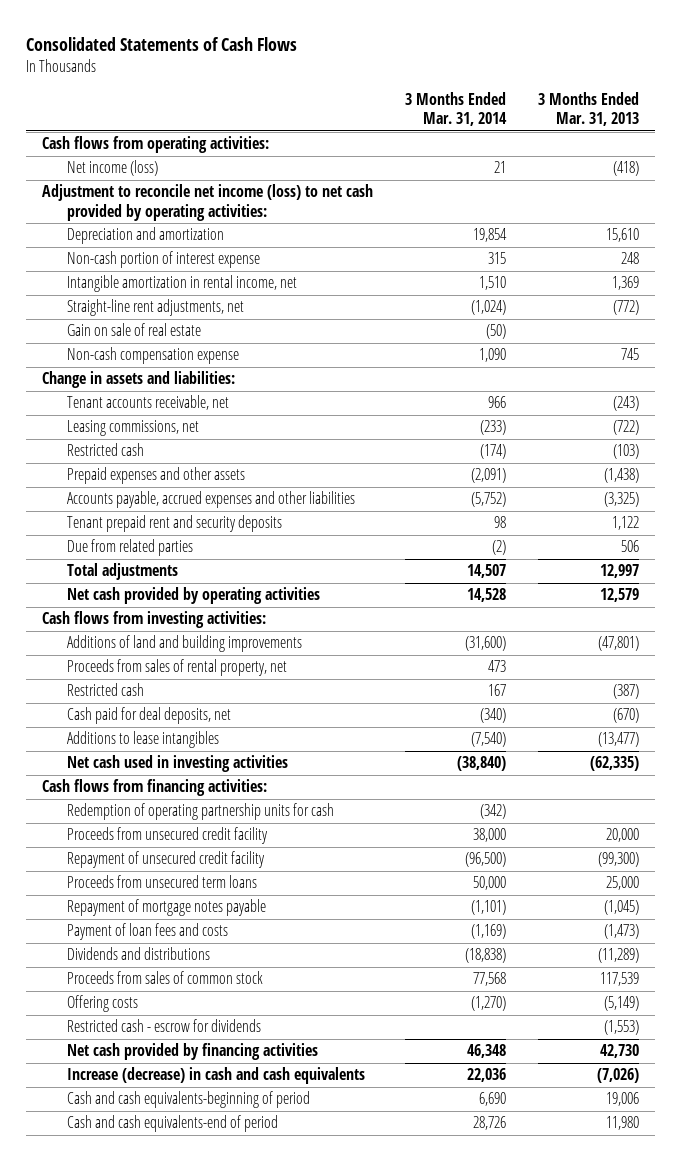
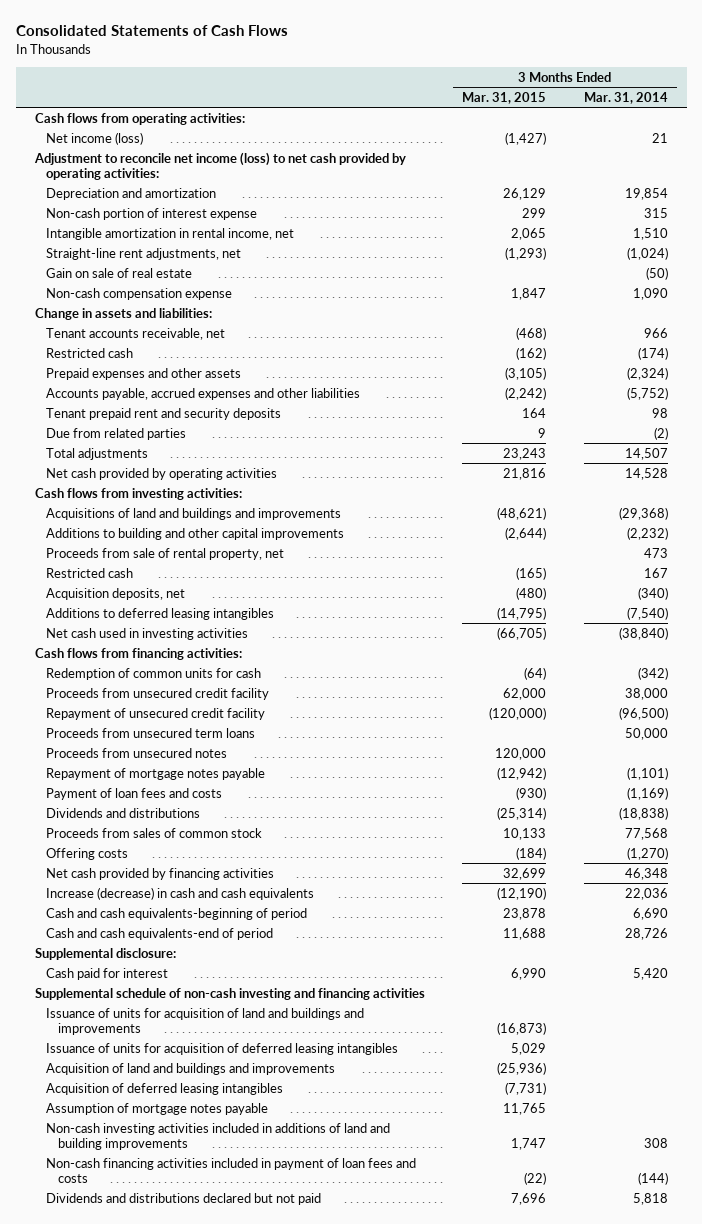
[538,92,640,127] 3 Months Ended Mar. 31, 2013 -> none
none -> [462,92,547,105] Mar. 31, 2015
[67,420,200,437] Leasing commissions, net -> none
[471,468,507,484] (2,091) -> [626,366,668,380] (2,324)
none -> [46,507,342,520] Acquisitions of land and buildings and improvements
[67,635,303,653] Additions of land and building improvements -> [46,527,345,540] Additions to building and other capital improvements
[465,636,507,652] (31,600) -> [626,526,668,540] (2,232)
[67,659,288,677] Proceeds from sales of rental property, net -> [46,547,285,560] Proceeds from sale of rental property, net
[67,707,232,725] Cash paid for deal deposits, net -> [46,587,186,600] Acquisition deposits, net
[67,731,220,749] Additions to lease intangibles -> [46,607,275,620] Additions to deferred leasing intangibles
[67,803,335,821] Redemption of operating partnership units for cash -> [46,667,262,680] Redemption of common units for cash
none -> [46,747,228,758] Proceeds from unsecured notes
[67,1019,262,1033] Restricted cash - escrow for dividends -> none
none -> [34,947,176,960] Supplemental disclosure:
none -> [46,967,169,980] Cash paid for interest
none -> [34,987,425,1000] Supplemental schedule of non-cash investing and financing activities
none -> [46,1007,365,1036] Issuance of units for acquisition of land and buildings and improvements
none -> [46,1042,399,1055] Issuance of units for acquisition of deferred leasing intangibles
none -> [46,1062,336,1075] Acquisition of land and buildings and improvements
none -> [46,1082,284,1095] Acquisition of deferred leasing intangibles
none -> [46,1102,269,1115] Assumption of mortgage notes payable
none -> [46,1122,391,1151] Non-cash investing activities included in additions of land and building improvements
none -> [46,1157,417,1184] Non-cash financing activities included in payment of loan fees and costs
none -> [46,1192,322,1205] Dividends and distributions declared but not paid

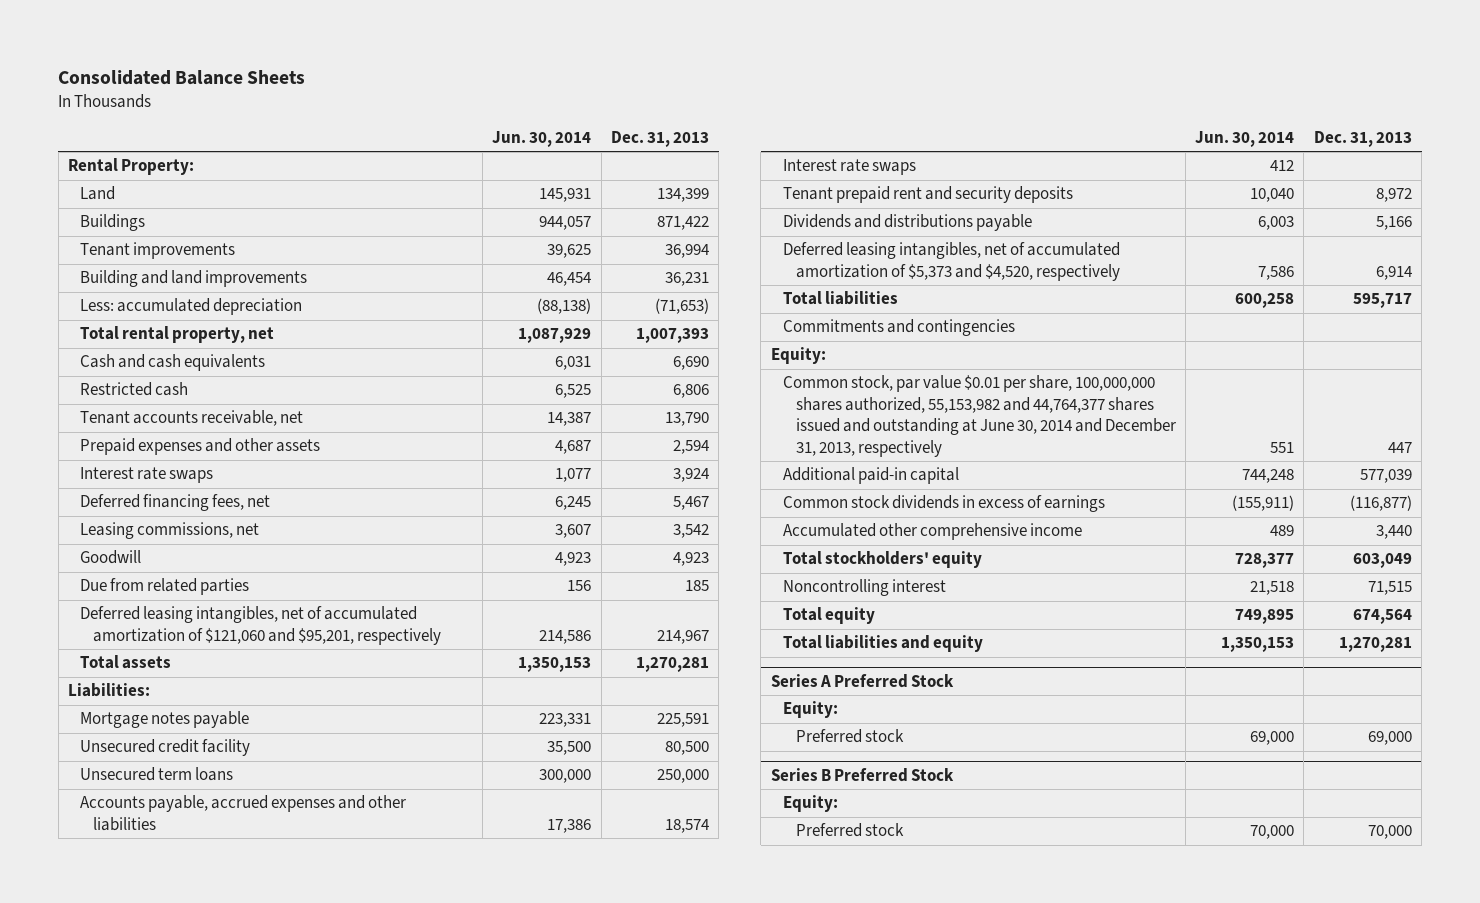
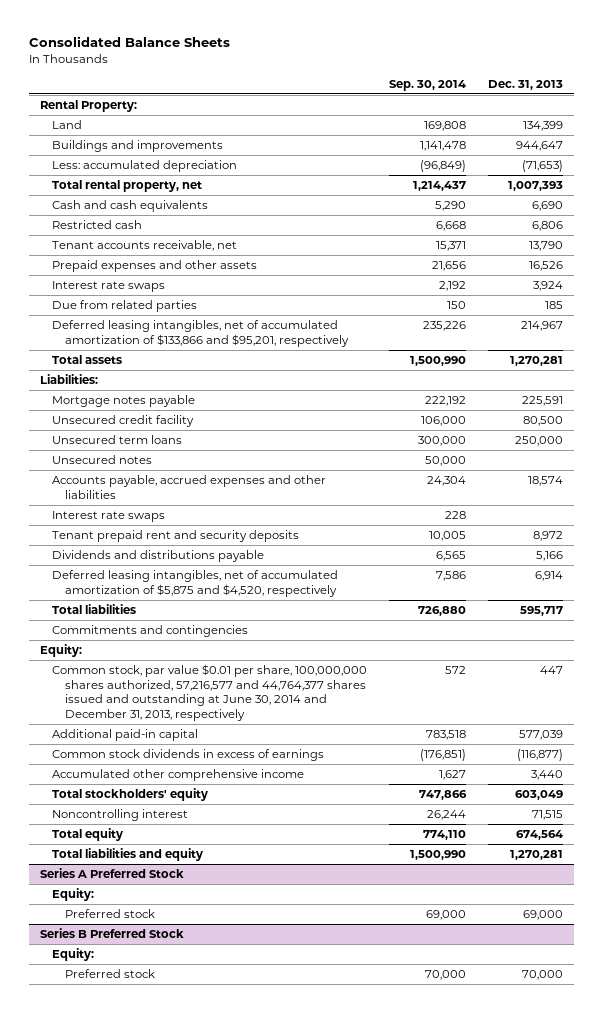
[492,131,592,148] Jun. 30, 2014 -> none
none -> [389,79,467,91] Sep. 30, 2014
[80,214,146,232] Buildings -> none
[80,242,236,260] Tenant improvements -> none
[80,270,308,288] Building and land improvements -> [52,139,224,152] Buildings and improvements
[664,272,709,287] 36,231 -> [516,140,564,151] 944,647
[672,440,709,455] 2,594 -> [529,260,564,271] 16,526
[80,494,271,512] Deferred financing fees, net -> none
[80,522,260,540] Leasing commissions, net -> none
[80,550,142,565] Goodwill -> none
[80,606,441,645] Deferred leasing intangibles, net of accumulated amortization of $121,060 and $95,201, respectively -> [52,319,349,347] Deferred leasing intangibles, net of accumulated amortization of $133,866 and $95,201, respectively
none -> [52,454,153,464] Unsecured notes
[783,242,1121,281] Deferred leasing intangibles, net of accumulated amortization of $5,373 and $4,520, respectively -> [52,569,339,597] Deferred leasing intangibles, net of accumulated amortization of $5,875 and $4,520, respectively
[783,375,1176,458] Common stock, par value $0.01 per share, 100,000,000 shares authorized, 55,153,982 and 44,764,377 shares issued and outstanding at June 30, 2014 and December 31, 2013, respectively -> [52,663,368,722] Common stock, par value $0.01 per share, 100,000,000 shares authorized, 57,216,577 and 44,764,377 shares issued and outstanding at June 30, 2014 and December 31, 2013, respectively

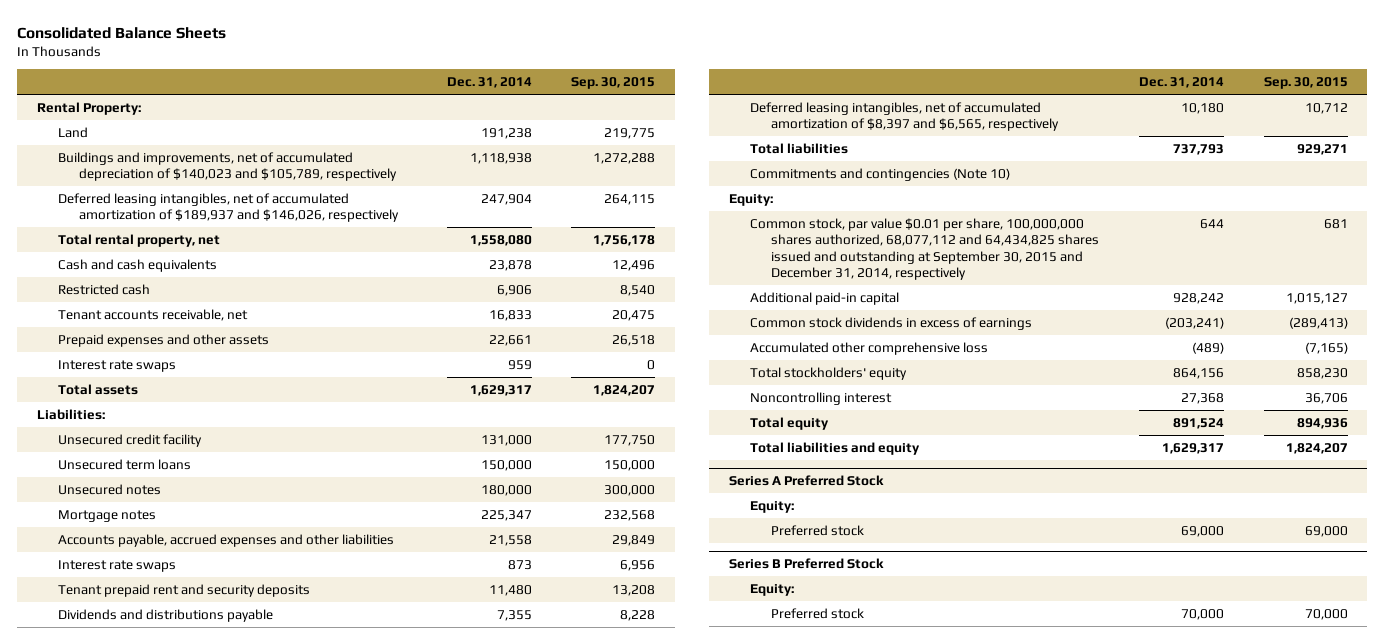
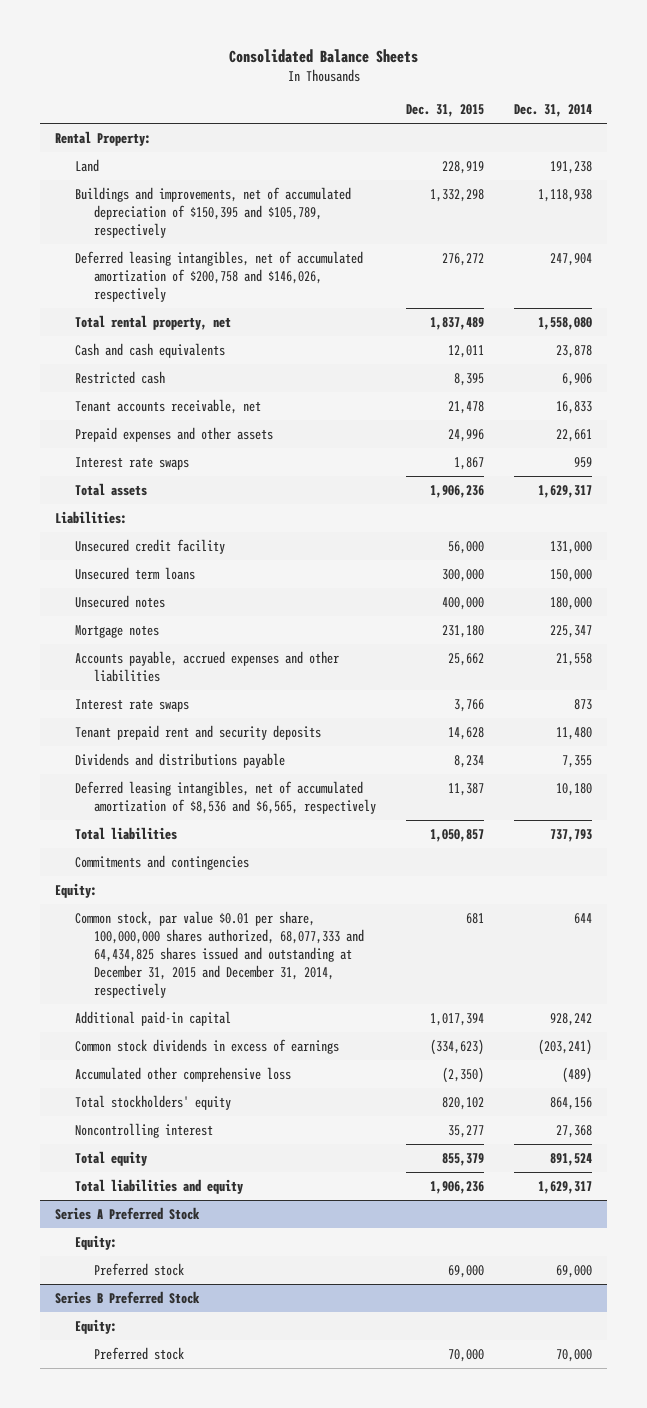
[571,76,656,89] Sep. 30, 2015 -> none
none -> [406,104,485,118] Dec. 31, 2015
[57,151,398,182] Buildings and improvements, net of accumulated depreciation of $140,023 and $105,789, respectively -> [74,186,351,239] Buildings and improvements, net of accumulated depreciation of $150,395 and $105,789, respectively
[57,192,400,223] Deferred leasing intangibles, net of accumulated amortization of $189,937 and $146,026, respectively -> [74,250,363,303] Deferred leasing intangibles, net of accumulated amortization of $200,758 and $146,026, respectively
[749,101,1060,132] Deferred leasing intangibles, net of accumulated amortization of $8,397 and $6,565, respectively -> [74,780,377,815] Deferred leasing intangibles, net of accumulated amortization of $8,536 and $6,565, respectively
[749,167,1010,181] Commitments and contingencies (Note 10) -> [74,854,249,870] Commitments and contingencies
[749,217,1100,280] Common stock, par value $0.01 per share, 100,000,000 shares authorized, 68,077,112 and 64,434,825 shares issued and outstanding at September 30, 2015 and December 31, 2014, respectively -> [74,910,365,999] Common stock, par value $0.01 per share, 100,000,000 shares authorized, 68,077,333 and 64,434,825 shares issued and outstanding at December 31, 2015 and December 31, 2014, respectively

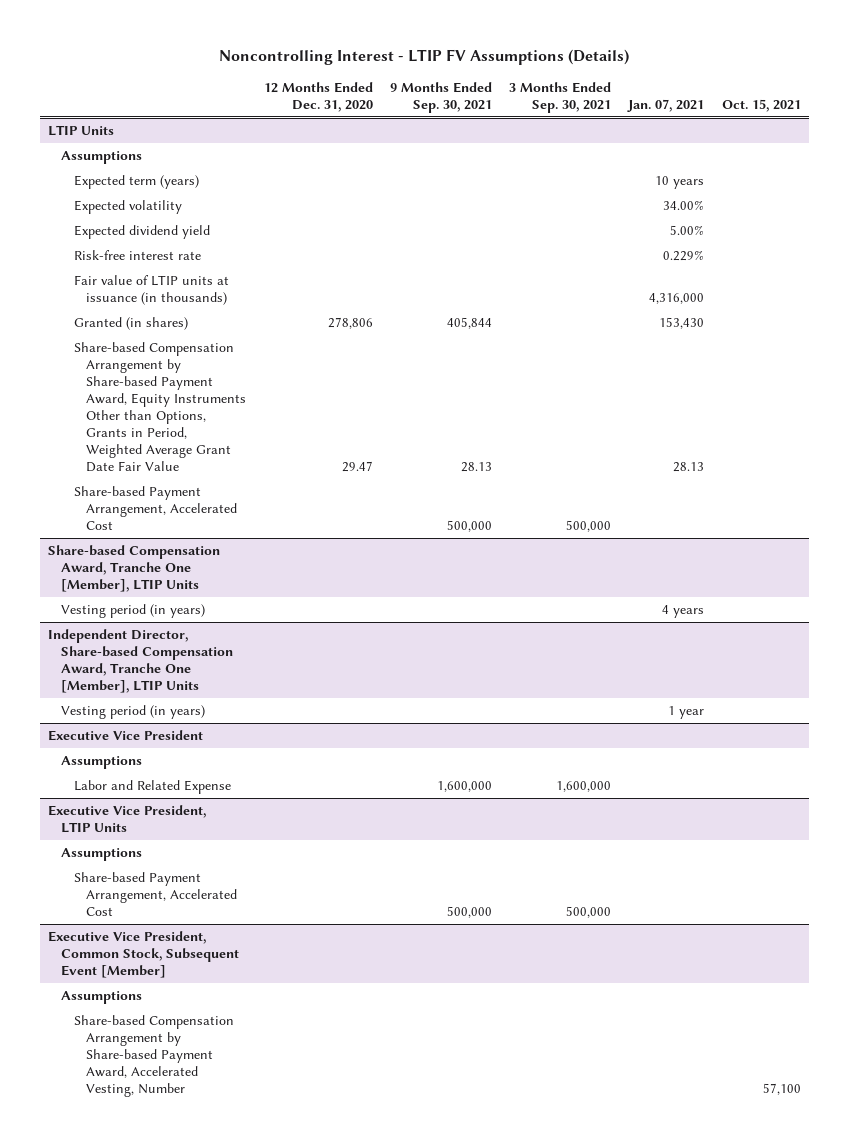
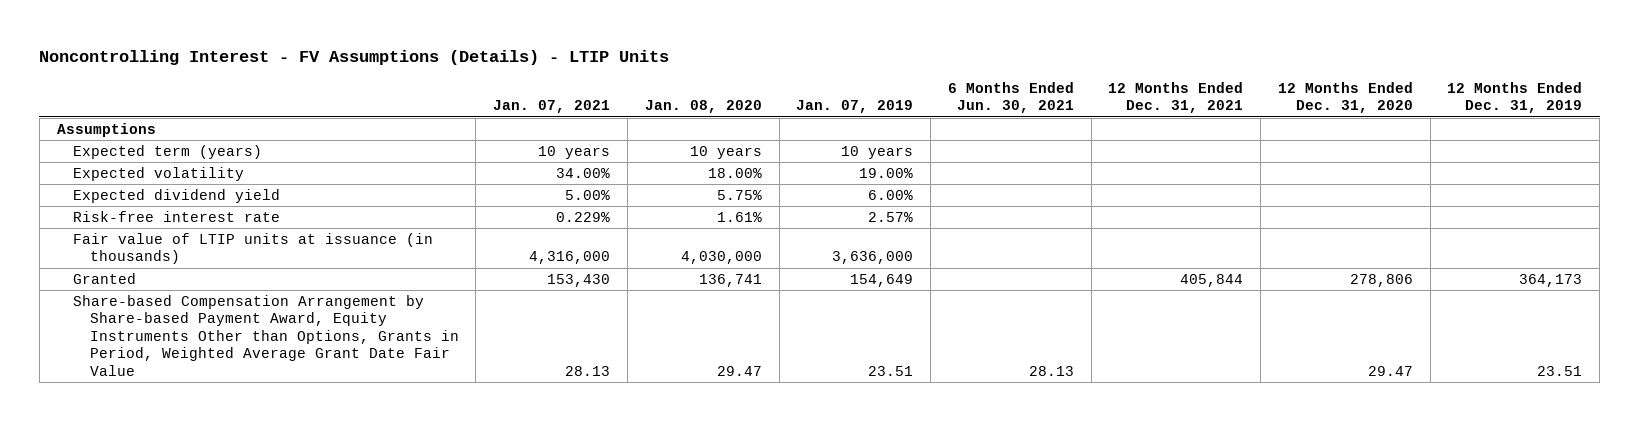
[219,48,630,65] Noncontrolling Interest - LTIP FV Assumptions (Details) -> [39,50,670,66] Noncontrolling Interest - FV Assumptions (Details) - LTIP Units
[389,81,492,113] 9 Months Ended Sep. 30, 2021 -> none
[509,81,612,113] 3 Months Ended Sep. 30, 2021 -> none
[721,98,801,112] Oct. 15, 2021 -> none
none -> [644,100,762,114] Jan. 08, 2020
none -> [796,100,914,114] Jan. 07, 2019
none -> [947,81,1074,114] 6 Months Ended Jun. 30, 2021
none -> [1108,81,1244,114] 12 Months Ended Dec. 31, 2021
none -> [1447,81,1583,114] 12 Months Ended Dec. 31, 2019
[48,124,115,136] LTIP Units -> none
[73,316,188,330] Granted (in shares) -> [73,273,137,285] Granted
[73,485,238,530] Share-based Payment Arrangement, Accelerated Cost -> none
[48,544,221,592] Share-based Compensation Award, Tranche One [Member], LTIP Units -> none
[60,603,205,618] Vesting period (in years) -> none
[48,628,233,694] Independent Director, Share-based Compensation Award, Tranche One [Member], LTIP Units -> none
[60,704,205,719] Vesting period (in years) -> none
[48,729,204,741] Executive Vice President -> none
[60,755,142,769] Assumptions -> none
[73,779,231,794] Labor and Related Expense -> none
[48,804,207,833] Executive Vice President, LTIP Units -> none
[60,847,142,861] Assumptions -> none
[73,871,238,916] Share-based Payment Arrangement, Accelerated Cost -> none
[48,930,239,978] Executive Vice President, Common Stock, Subsequent Event [Member] -> none
[60,990,142,1004] Assumptions -> none
[73,1014,234,1098] Share-based Compensation Arrangement by Share-based Payment Award, Accelerated Vesting, Number -> none

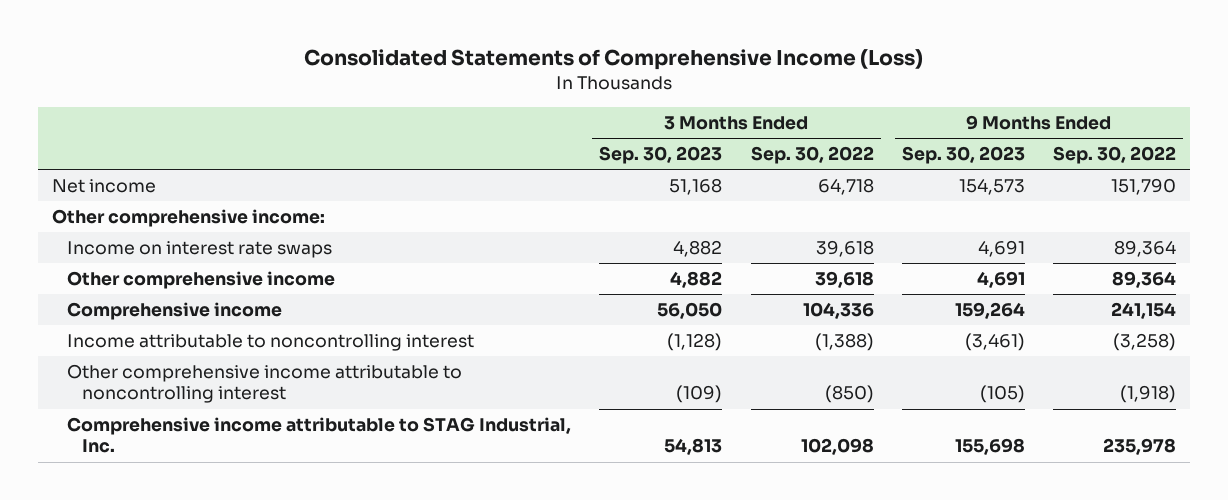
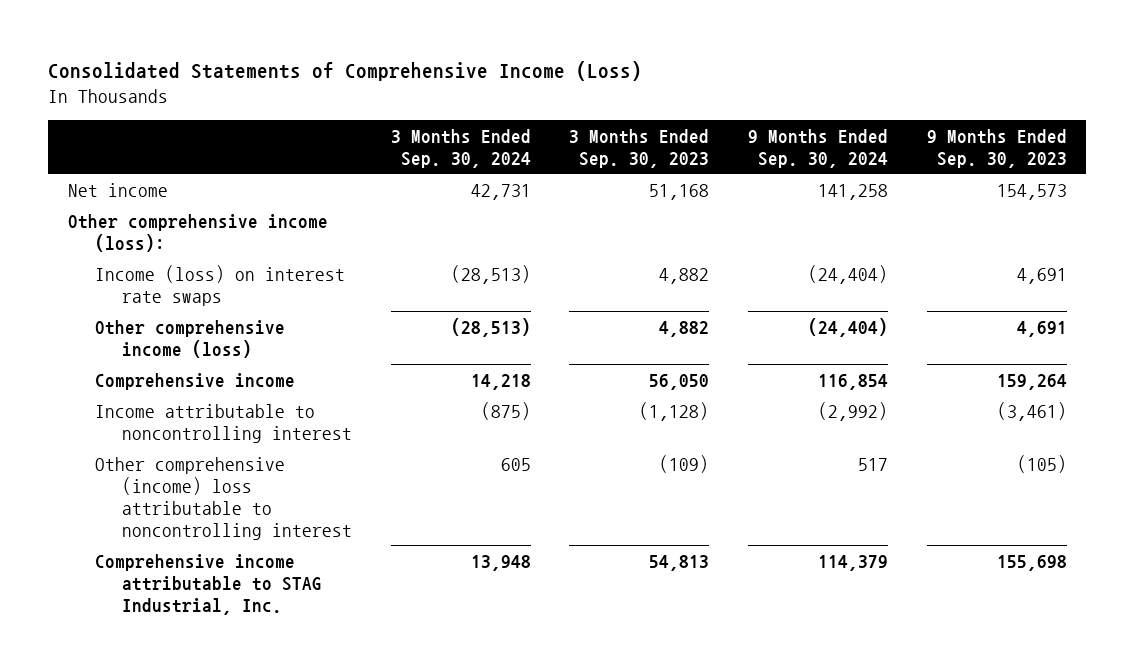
[750,146,874,165] Sep. 30, 2022 -> none
[1053,146,1177,165] Sep. 30, 2022 -> none
none -> [390,128,531,168] 3 Months Ended Sep. 30, 2024
none -> [747,128,888,168] 9 Months Ended Sep. 30, 2024
[51,209,325,228] Other comprehensive income: -> [67,213,328,252] Other comprehensive income (loss):
[66,241,332,259] Income on interest rate swaps -> [94,264,345,306] Income (loss) on interest rate swaps
[66,271,335,290] Other comprehensive income -> [94,319,285,358] Other comprehensive income (loss)
[66,364,462,404] Other comprehensive income attributable to noncontrolling interest -> [94,456,352,540] Other comprehensive (income) loss attributable to noncontrolling interest

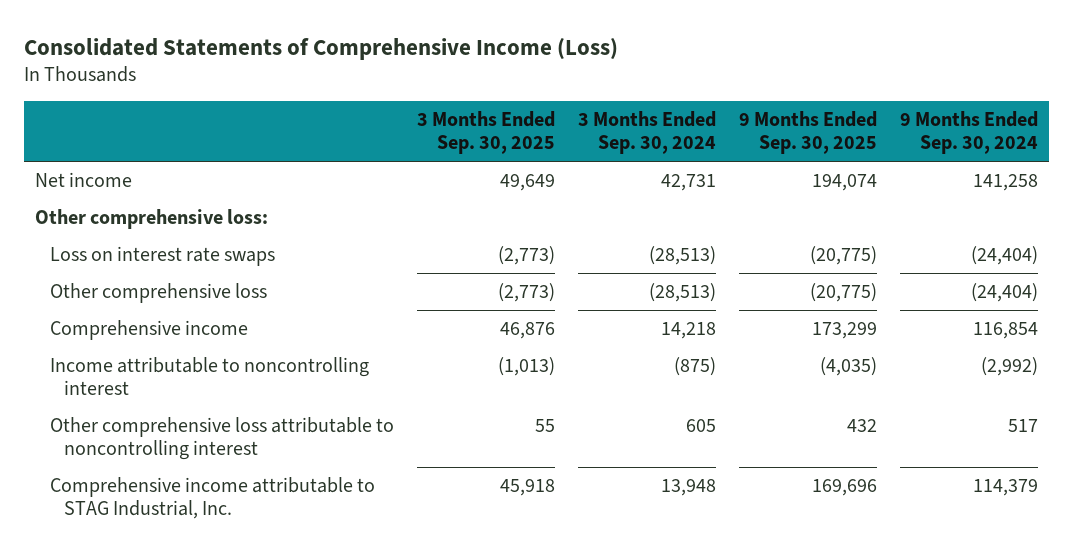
[569,128,710,168] 3 Months Ended Sep. 30, 2023 -> none
[926,128,1067,168] 9 Months Ended Sep. 30, 2023 -> none
none -> [416,111,555,155] 3 Months Ended Sep. 30, 2025
none -> [738,111,877,155] 9 Months Ended Sep. 30, 2025
[67,213,328,252] Other comprehensive income (loss): -> [35,208,269,229] Other comprehensive loss:
[94,264,345,306] Income (loss) on interest rate swaps -> [49,245,275,266] Loss on interest rate swaps
[94,319,285,358] Other comprehensive income (loss) -> [49,282,267,303] Other comprehensive loss
[94,456,352,540] Other comprehensive (income) loss attributable to noncontrolling interest -> [49,416,394,460] Other comprehensive loss attributable to noncontrolling interest

